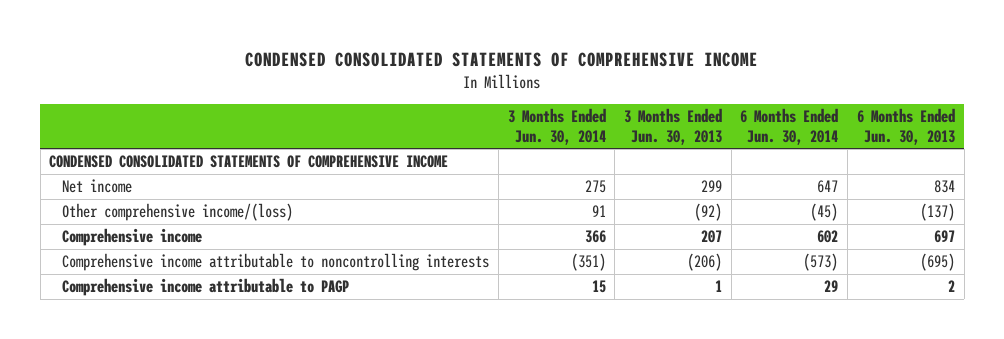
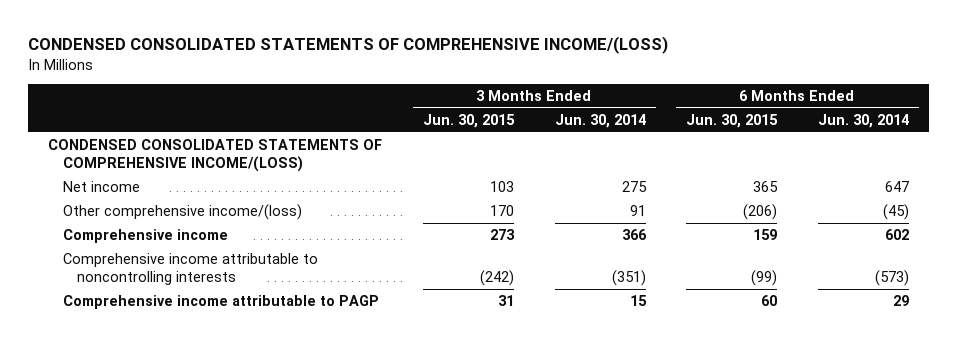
[245,51,759,67] CONDENSED CONSOLIDATED STATEMENTS OF COMPREHENSIVE INCOME -> [28,36,669,55] CONDENSED CONSOLIDATED STATEMENTS OF COMPREHENSIVE INCOME/(LOSS)
[623,108,722,145] 3 Months Ended Jun. 30, 2013 -> none
[856,108,955,145] 6 Months Ended Jun. 30, 2013 -> none
none -> [422,113,515,128] Jun. 30, 2015
none -> [686,113,779,128] Jun. 30, 2015
[49,155,449,169] CONDENSED CONSOLIDATED STATEMENTS OF COMPREHENSIVE INCOME -> [48,138,383,173] CONDENSED CONSOLIDATED STATEMENTS OF COMPREHENSIVE INCOME/(LOSS)

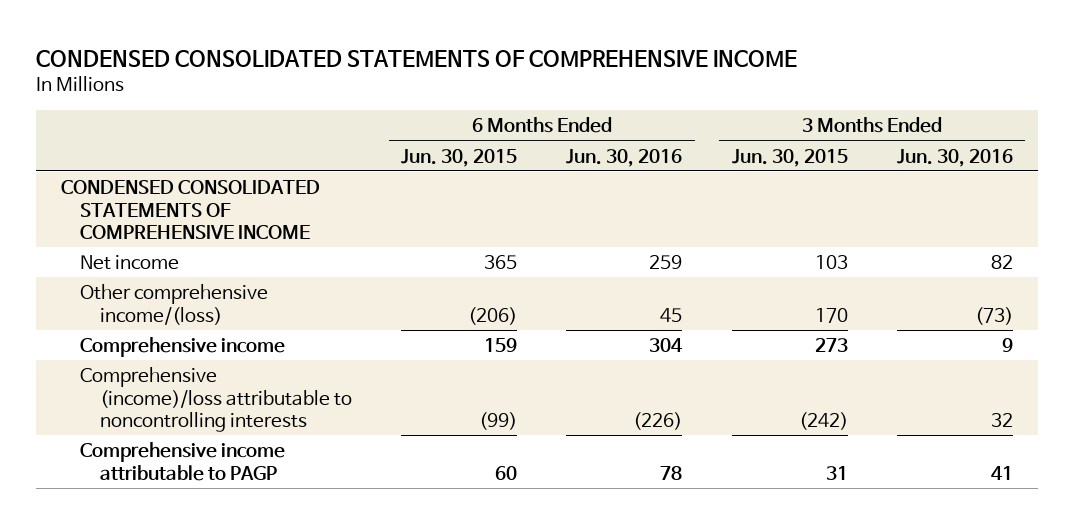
[28,36,669,55] CONDENSED CONSOLIDATED STATEMENTS OF COMPREHENSIVE INCOME/(LOSS) -> [36,49,798,67] CONDENSED CONSOLIDATED STATEMENTS OF COMPREHENSIVE INCOME
[554,113,646,128] Jun. 30, 2014 -> none
[817,113,909,128] Jun. 30, 2014 -> none
none -> [566,148,683,167] Jun. 30, 2016
none -> [896,148,1013,167] Jun. 30, 2016
[48,138,383,173] CONDENSED CONSOLIDATED STATEMENTS OF COMPREHENSIVE INCOME/(LOSS) -> [60,180,320,240] CONDENSED CONSOLIDATED STATEMENTS OF COMPREHENSIVE INCOME
[62,252,318,286] Comprehensive income attributable to noncontrolling interests -> [80,367,352,433] Comprehensive (income)/loss attributable to noncontrolling interests

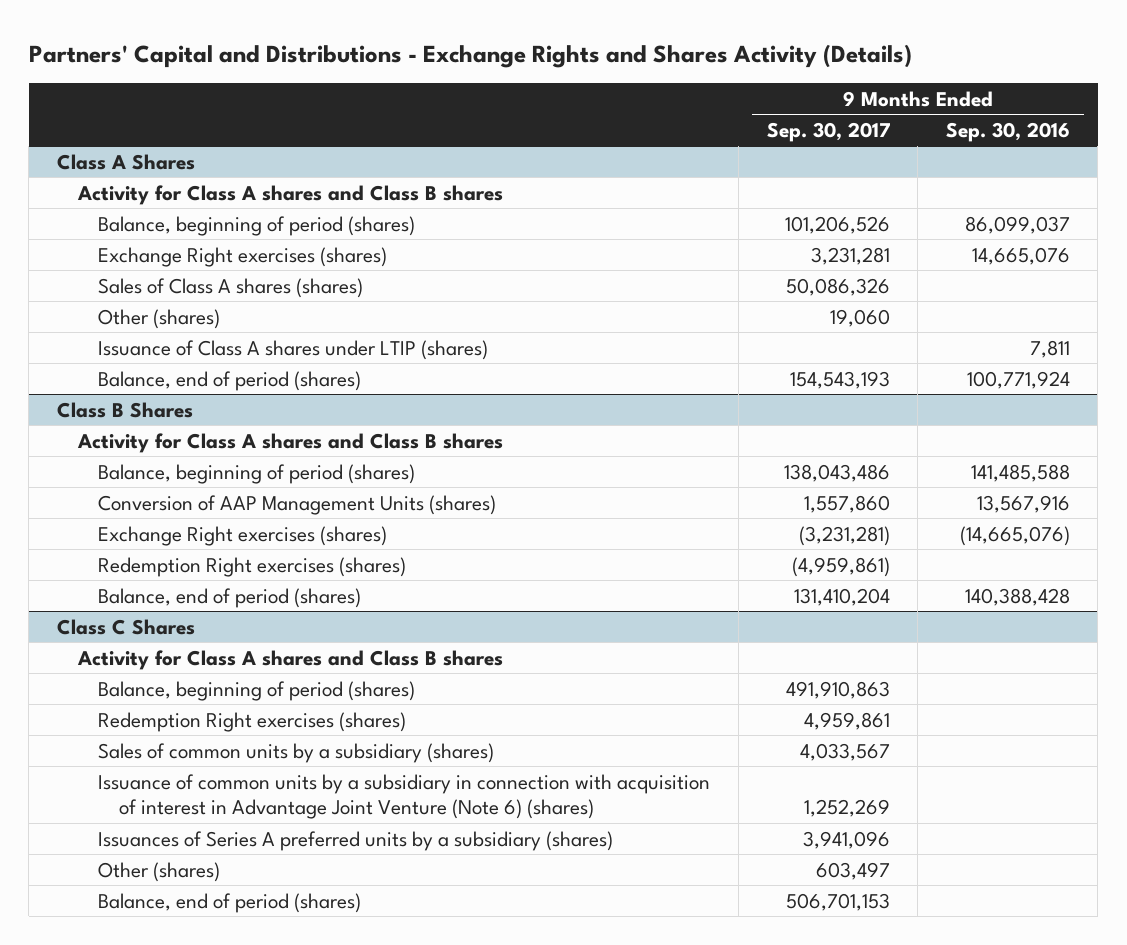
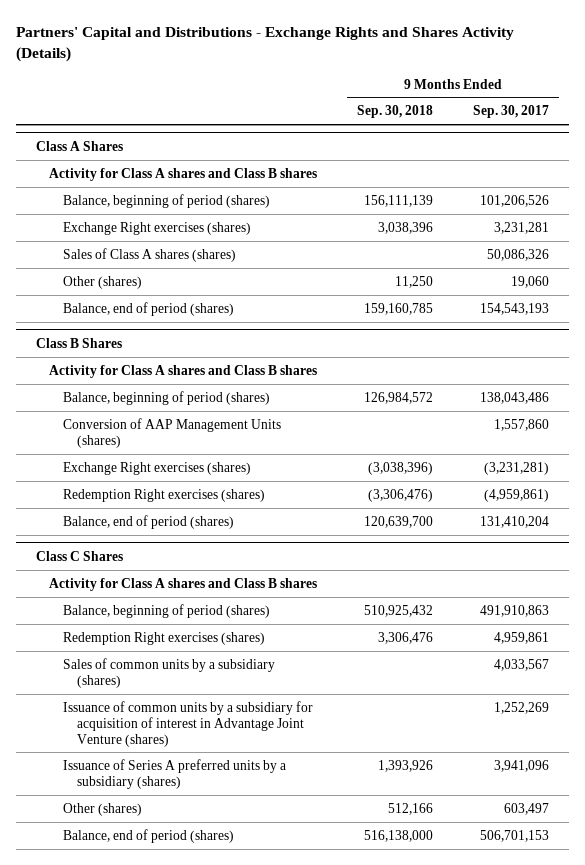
[945,121,1070,142] Sep. 30, 2016 -> none
none -> [357,105,434,119] Sep. 30, 2018
[98,339,489,360] Issuance of Class A shares under LTIP (shares) -> none
[98,773,711,820] Issuance of common units by a subsidiary in connection with acquisition of interest in Advantage Joint Venture (Note 6) (shares) -> [63,700,314,747] Issuance of common units by a subsidiary for acquisition of interest in Advantage Joint Venture (shares)
[98,830,614,851] Issuances of Series A preferred units by a subsidiary (shares) -> [63,758,287,789] Issuance of Series A preferred units by a subsidiary (shares)

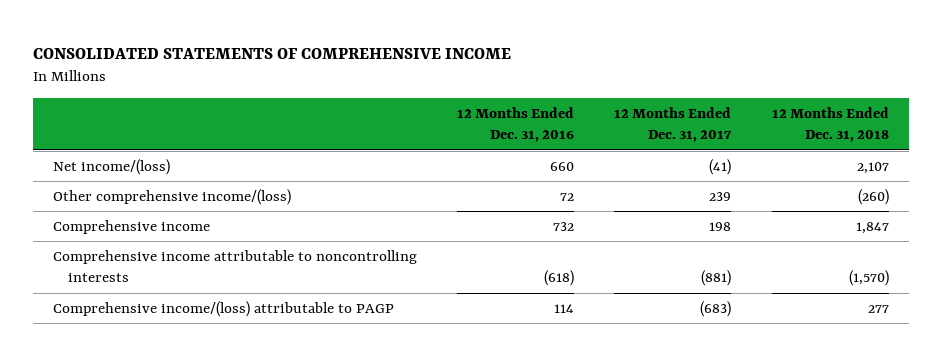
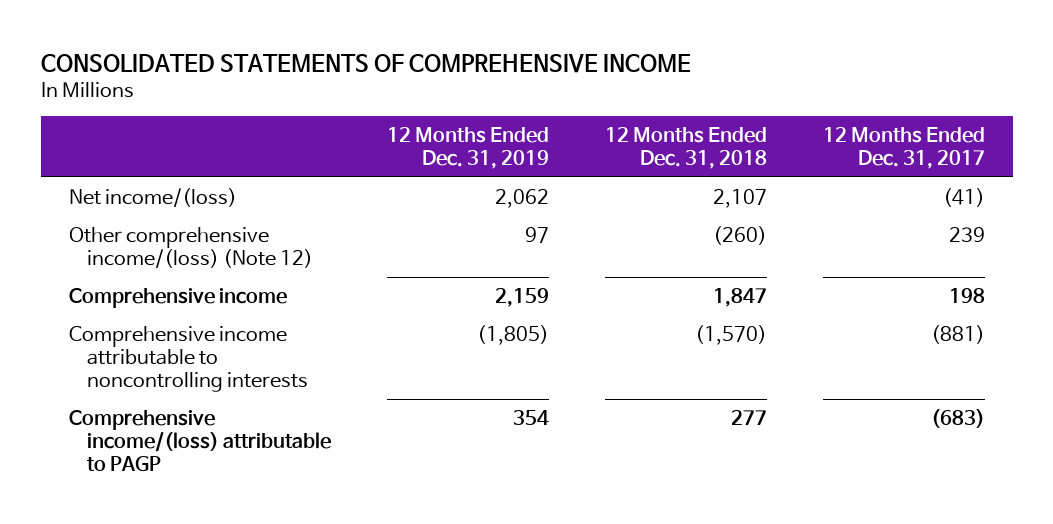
[457,107,575,143] 12 Months Ended Dec. 31, 2016 -> none
none -> [386,127,549,170] 12 Months Ended Dec. 31, 2019
[53,188,292,205] Other comprehensive income/(loss) -> [68,226,313,268] Other comprehensive income/(loss) (Note 12)

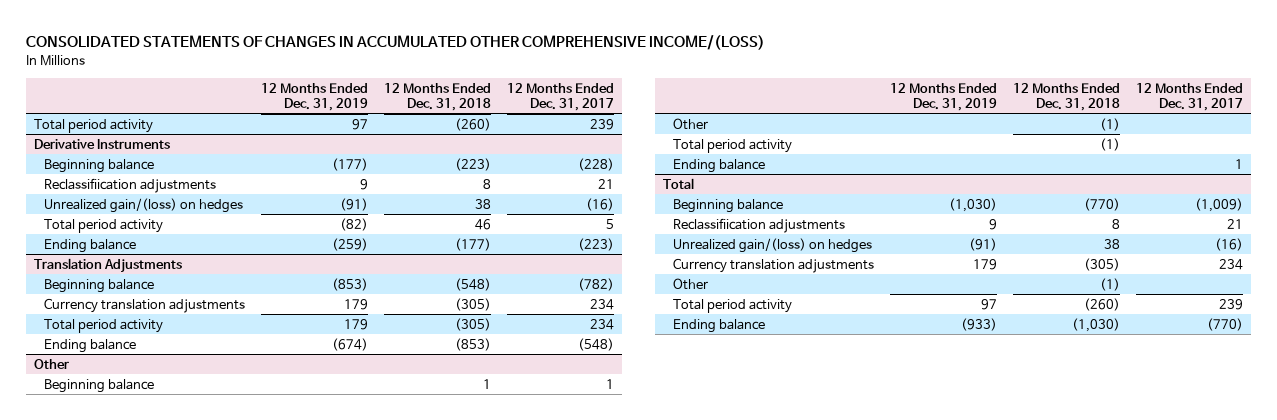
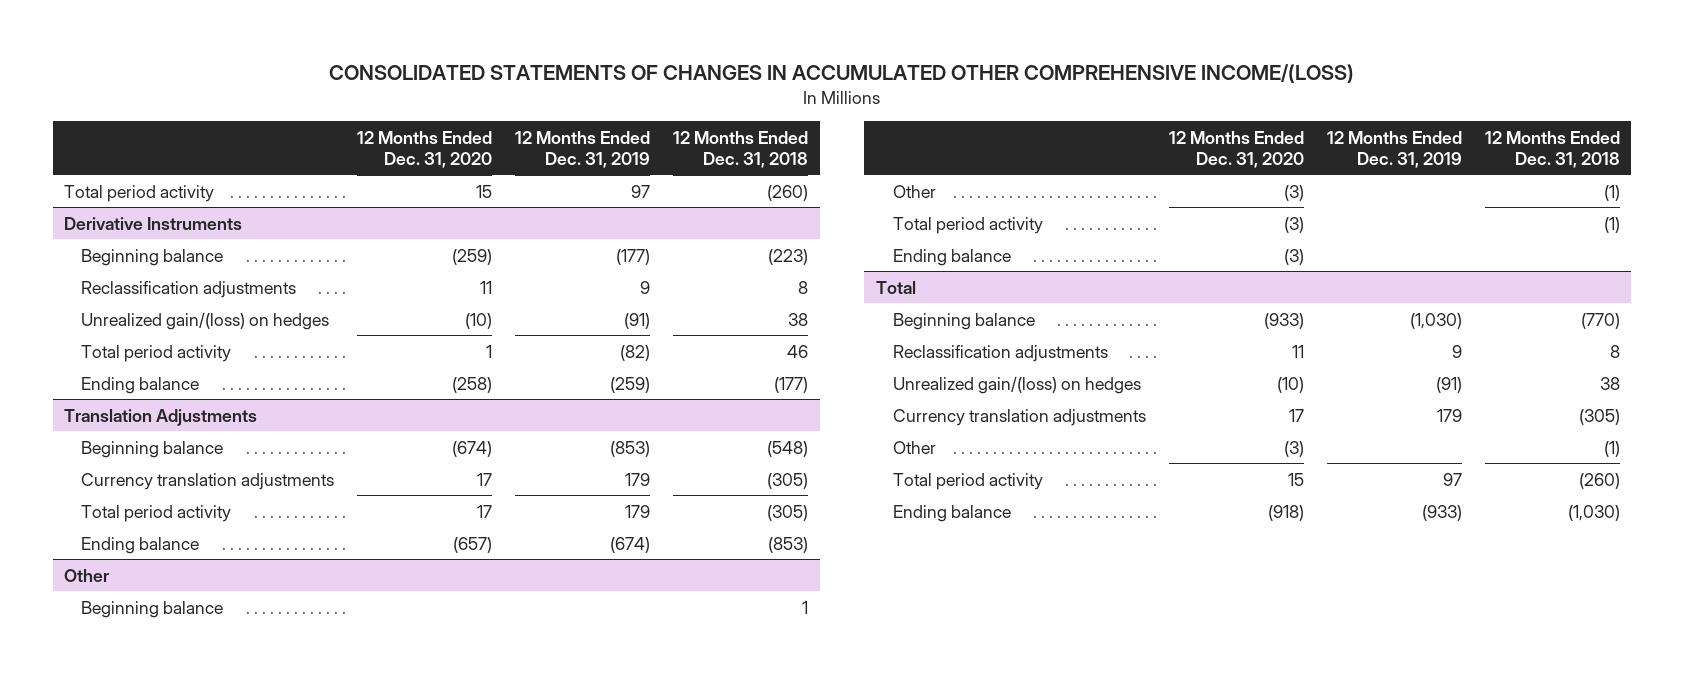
[507,82,615,112] 12 Months Ended Dec. 31, 2017 -> none
none -> [357,130,493,168] 12 Months Ended Dec. 31, 2020
[44,177,217,193] Reclassifiication adjustments -> [81,280,297,298] Reclassification adjustments
[673,217,846,233] Reclassifiication adjustments -> [892,344,1108,362] Reclassification adjustments

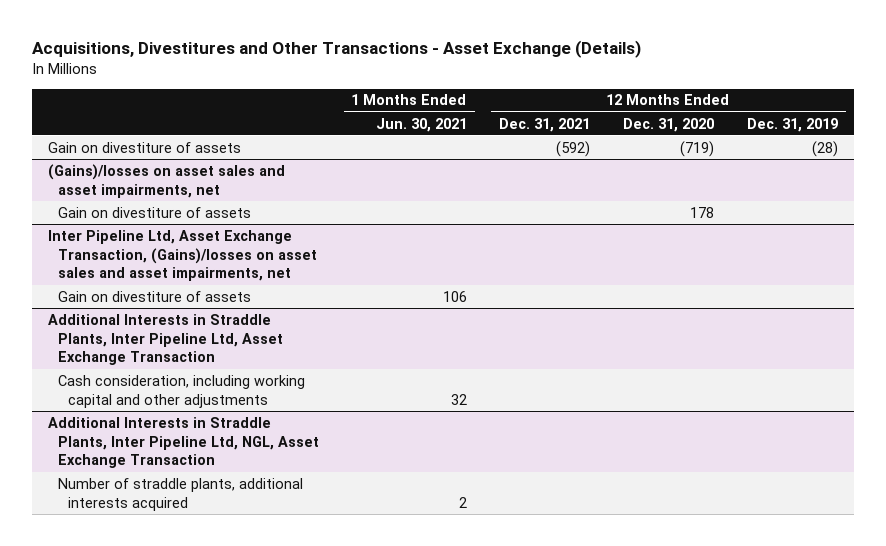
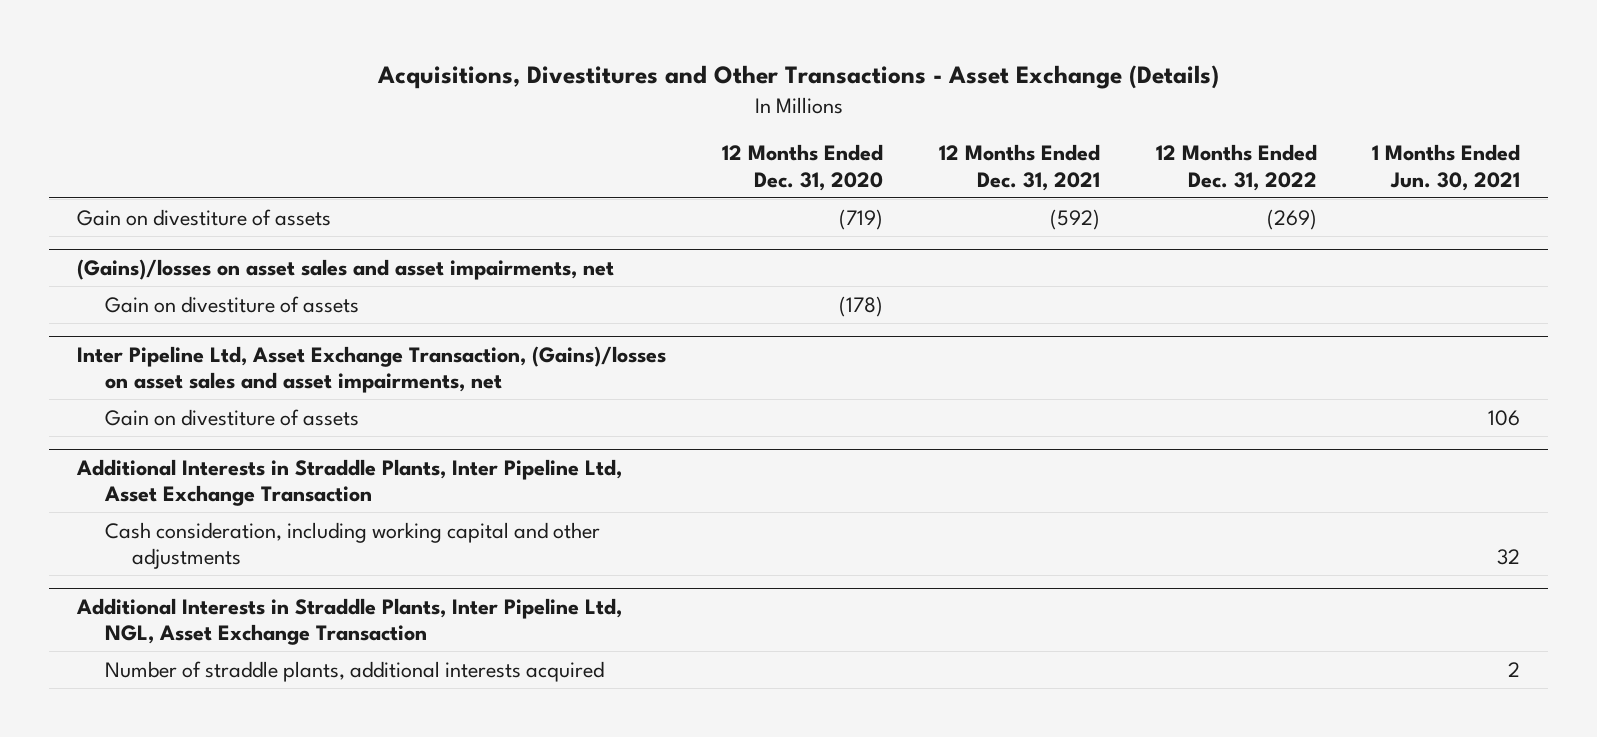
[746,117,838,132] Dec. 31, 2019 -> none
none -> [1155,144,1317,191] 12 Months Ended Dec. 31, 2022
[689,206,714,218] 178 -> [838,295,883,317] (178)

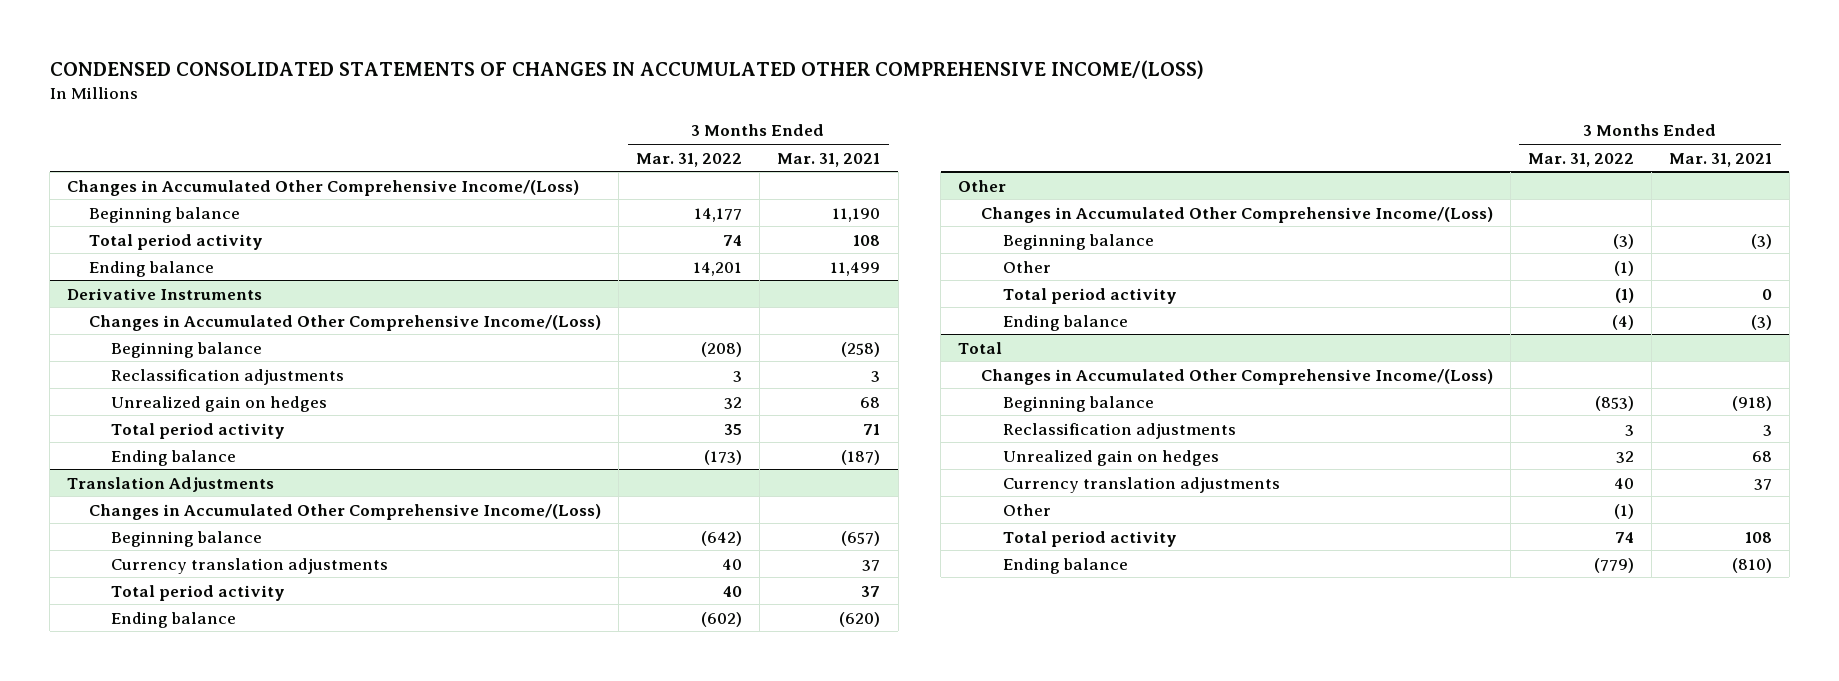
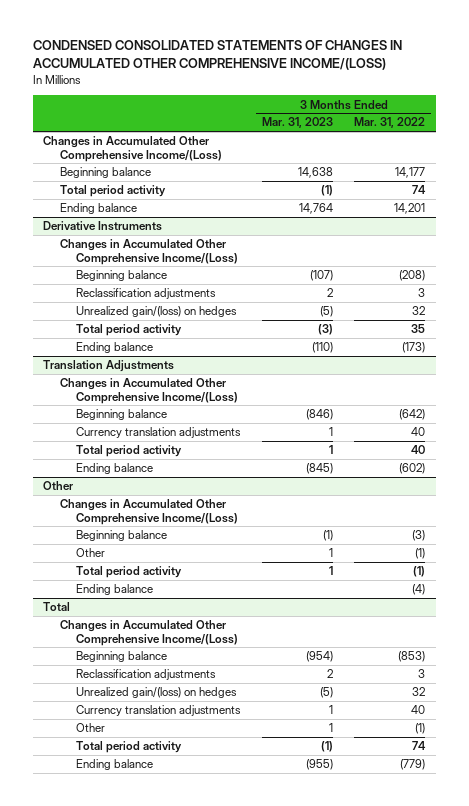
[777,152,881,167] Mar. 31, 2021 -> none
none -> [261,117,333,129] Mar. 31, 2023
[111,395,328,412] Unrealized gain on hedges -> [75,306,237,318] Unrealized gain/(loss) on hedges
[1002,449,1219,466] Unrealized gain on hedges -> [75,687,237,699] Unrealized gain/(loss) on hedges

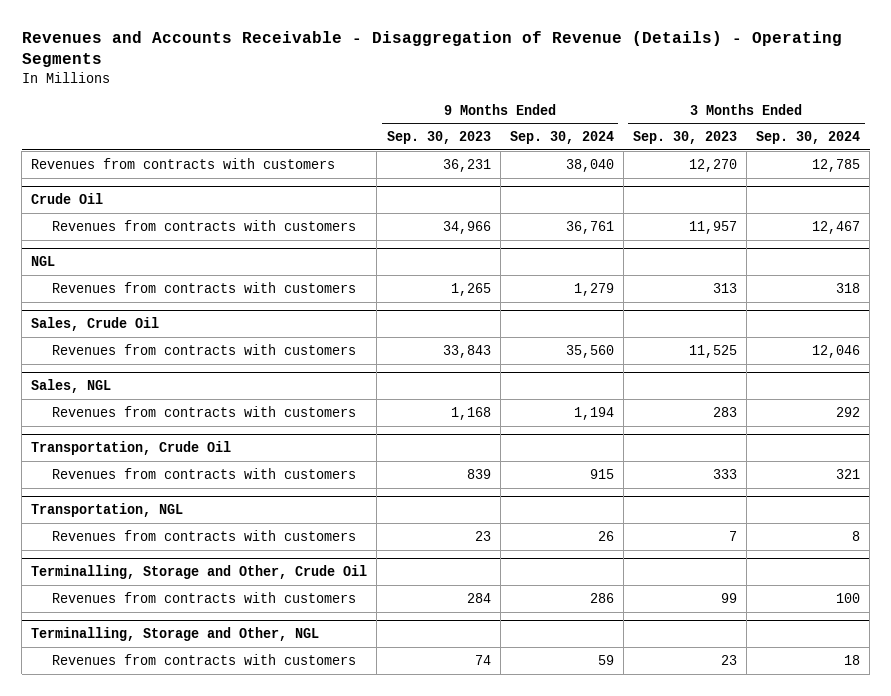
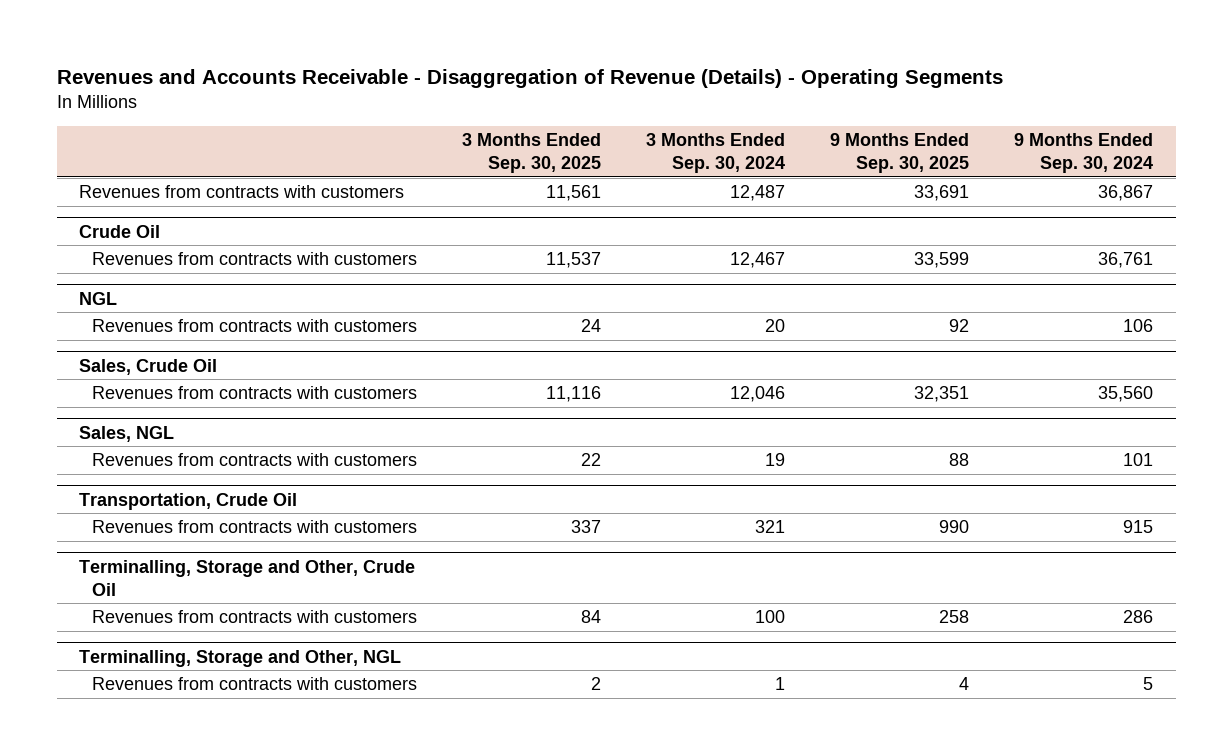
[386,131,491,145] Sep. 30, 2023 -> none
[632,131,737,145] Sep. 30, 2023 -> none
none -> [462,133,602,174] 3 Months Ended Sep. 30, 2025
none -> [830,133,970,174] 9 Months Ended Sep. 30, 2025
[565,158,614,172] 38,040 -> [1098,185,1154,202] 36,867
[811,158,860,172] 12,785 -> [730,185,786,202] 12,487
[573,282,614,296] 1,279 -> [1123,319,1154,333] 106
[835,282,860,293] 318 -> [765,319,786,333] 20
[573,406,614,420] 1,194 -> [1123,453,1154,467] 101
[835,406,860,417] 292 -> [765,453,786,467] 19
[31,503,184,518] Transportation, NGL -> none
[51,529,356,541] Revenues from contracts with customers -> none
[597,654,614,665] 59 -> [1143,677,1154,691] 5
[843,654,860,665] 18 -> [775,677,786,691] 1

